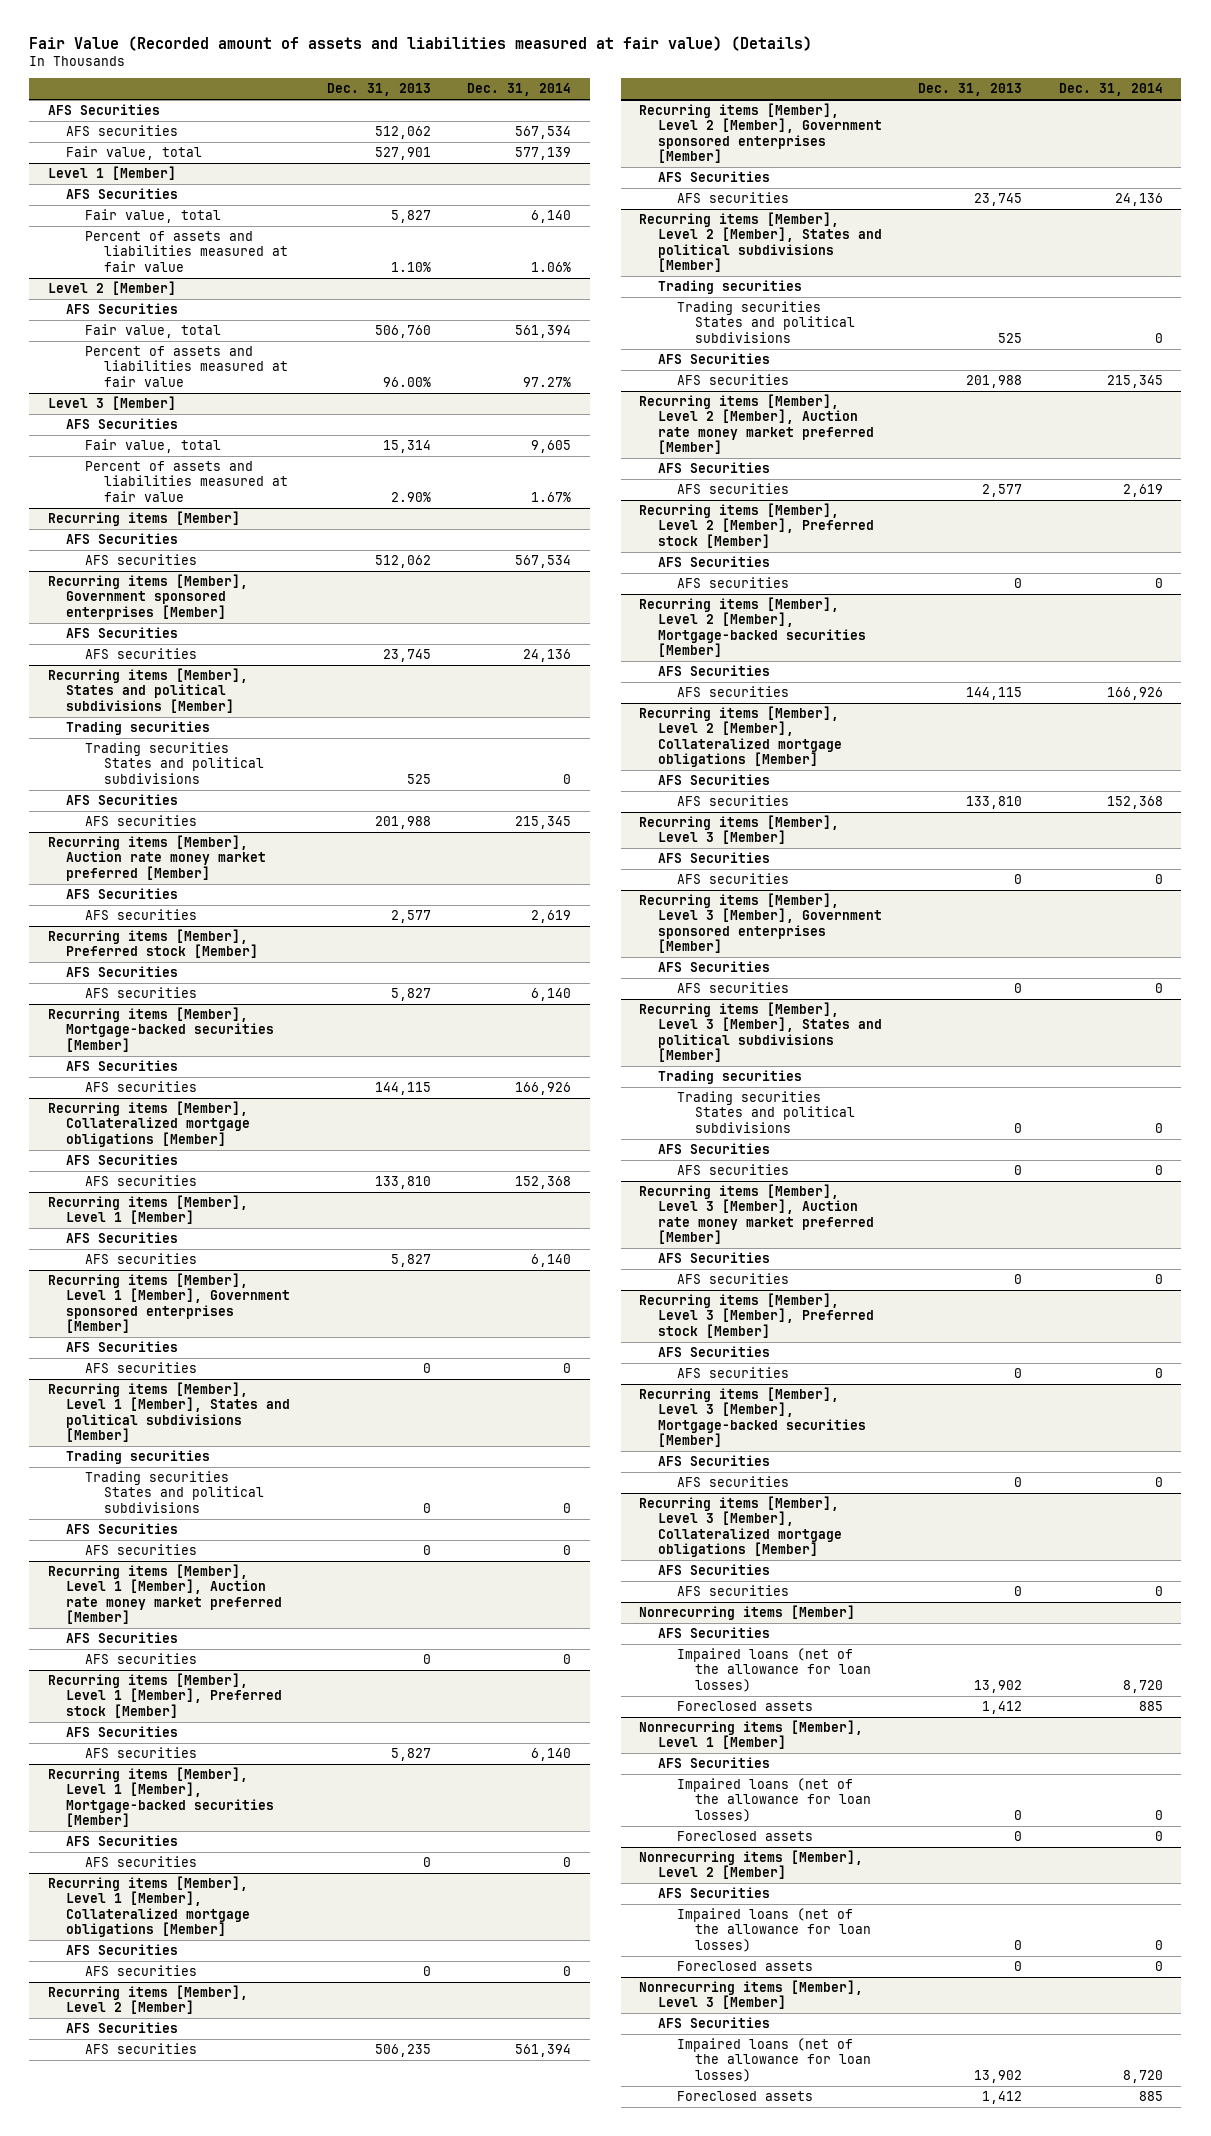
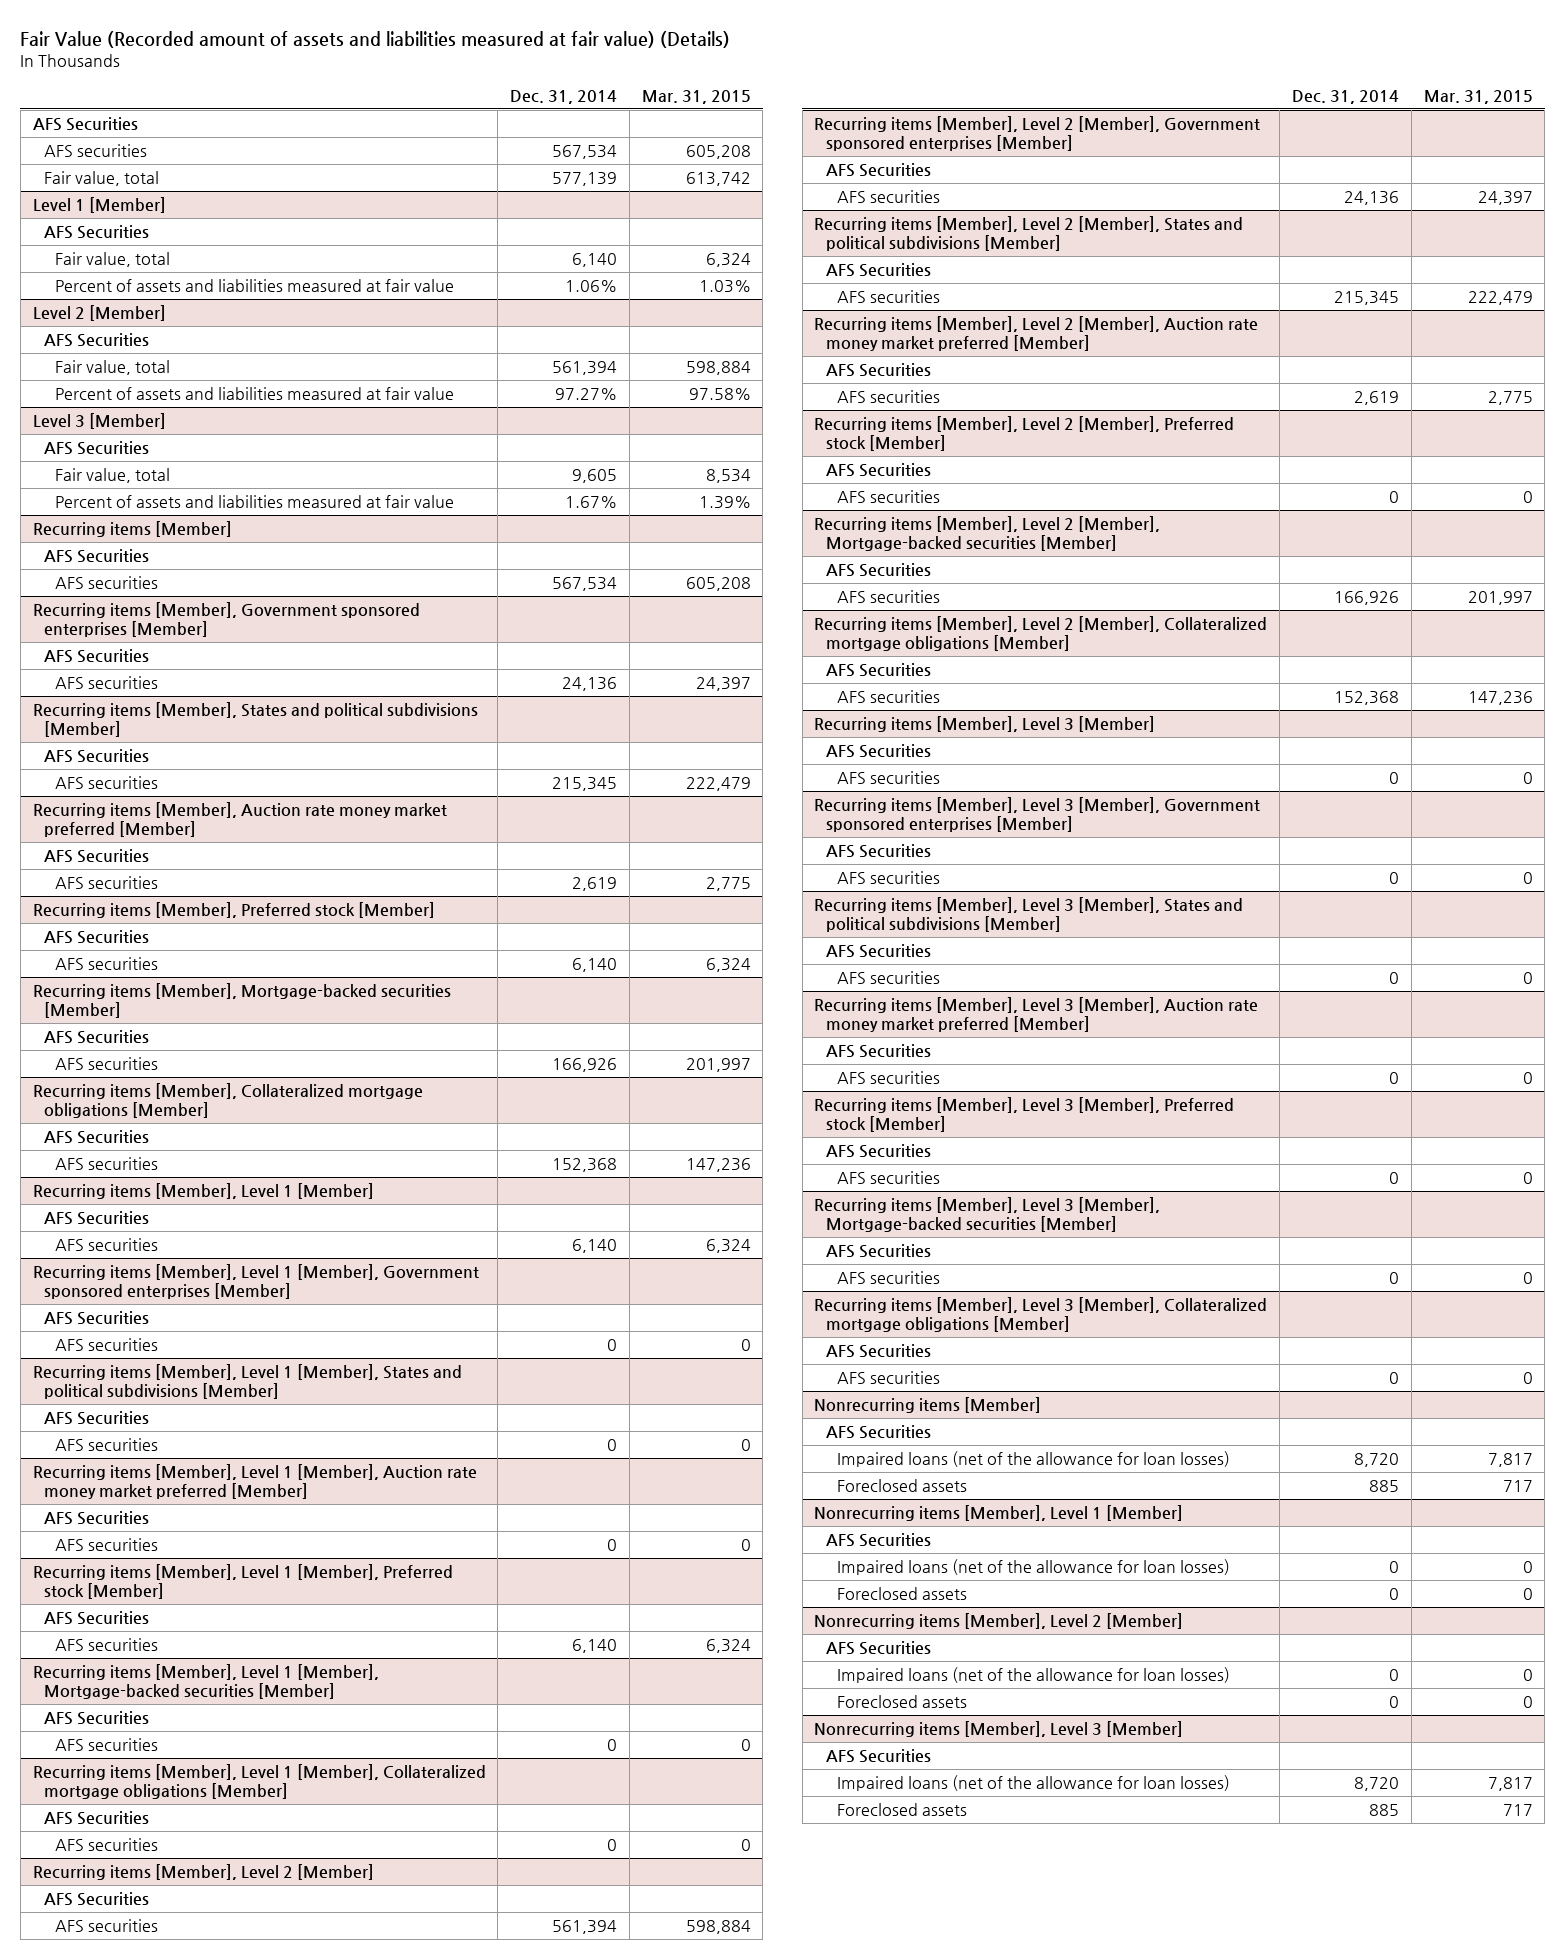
[326,83,431,97] Dec. 31, 2013 -> none
none -> [641,89,751,104] Mar. 31, 2015
[66,721,211,736] Trading securities -> none
[85,742,264,784] Trading securities States and political subdivisions -> none
[66,1450,211,1465] Trading securities -> none
[85,1471,264,1513] Trading securities States and political subdivisions -> none
[657,280,802,295] Trading securities -> none
[676,301,856,343] Trading securities States and political subdivisions -> none
[657,1070,802,1085] Trading securities -> none
[676,1091,856,1133] Trading securities States and political subdivisions -> none

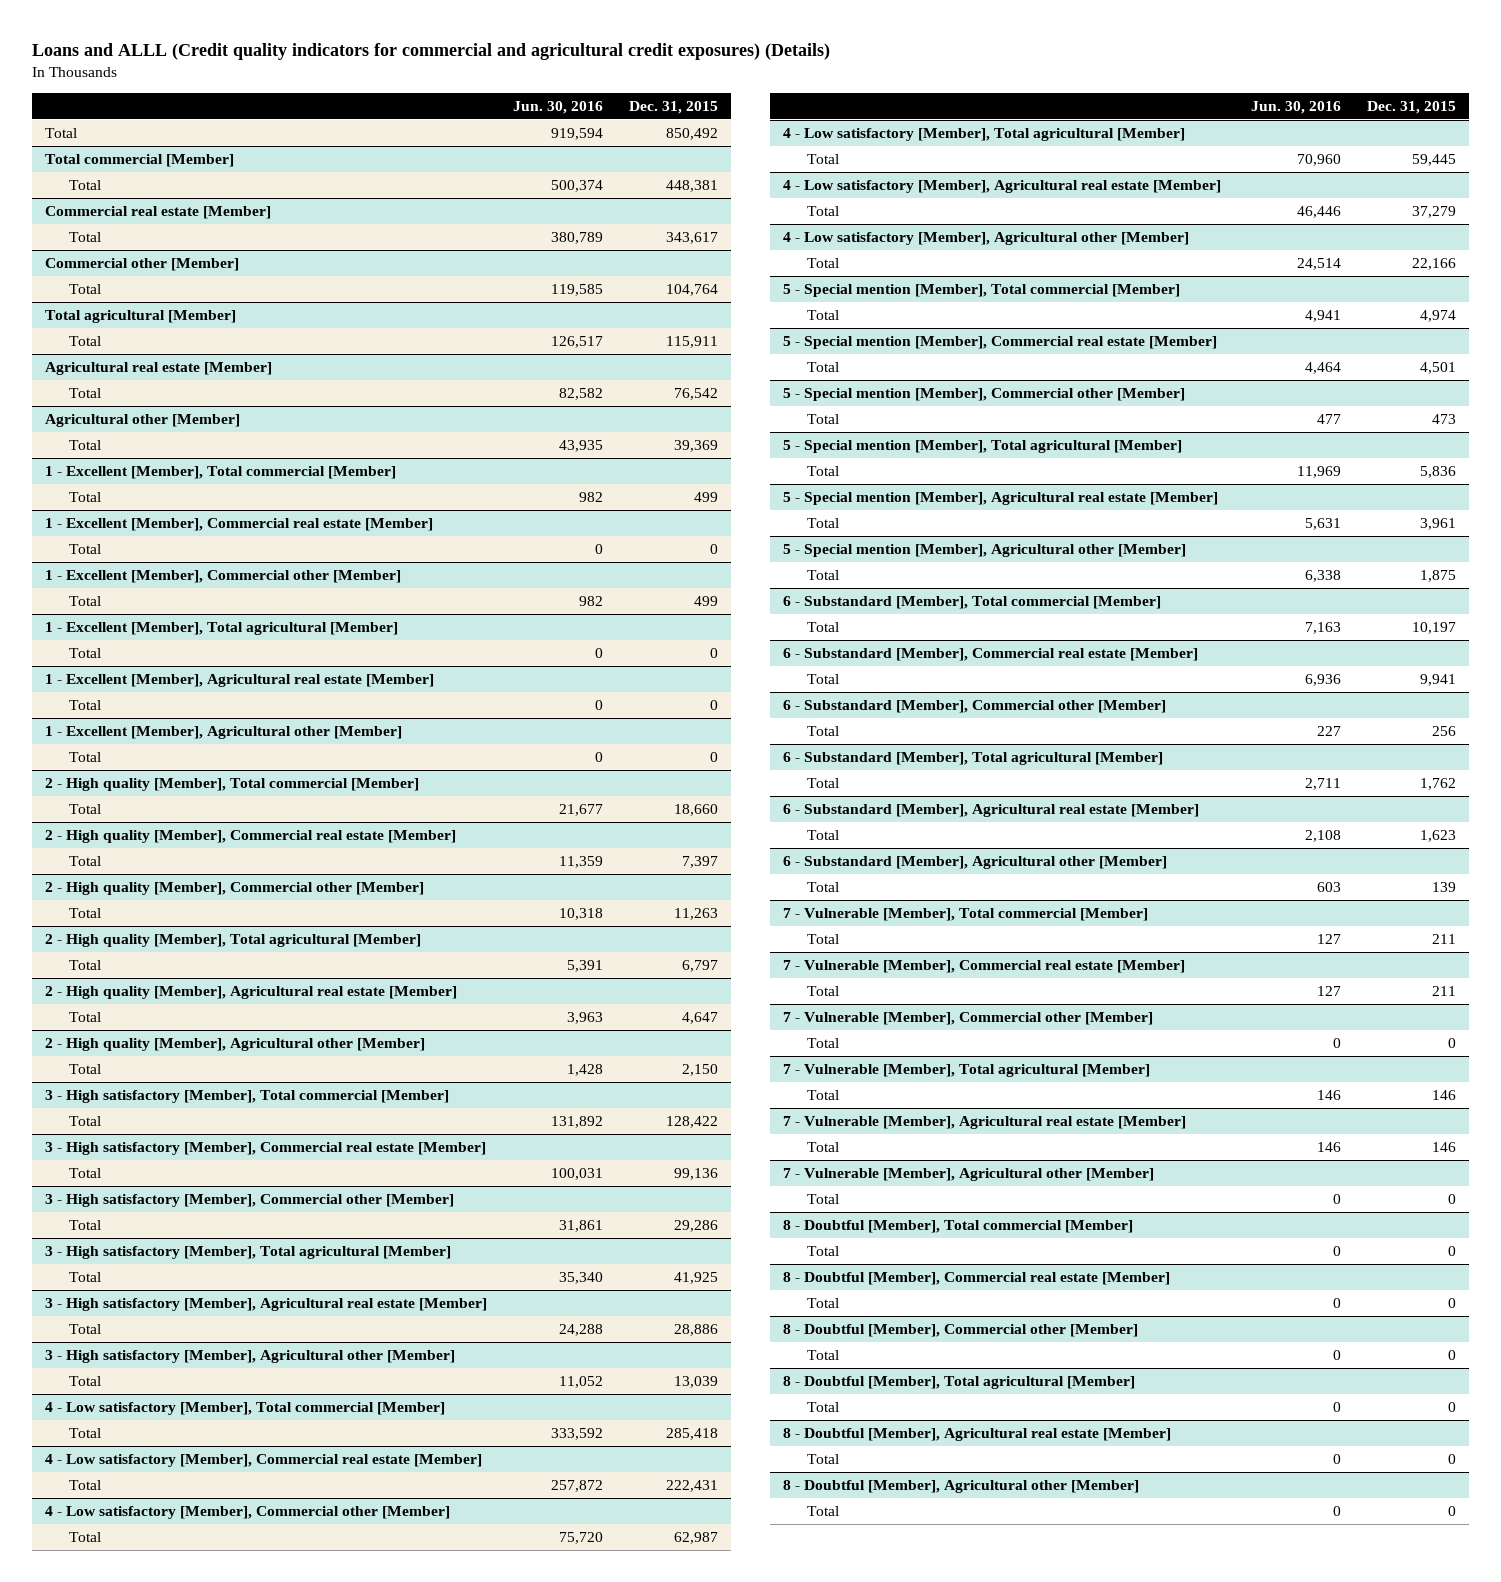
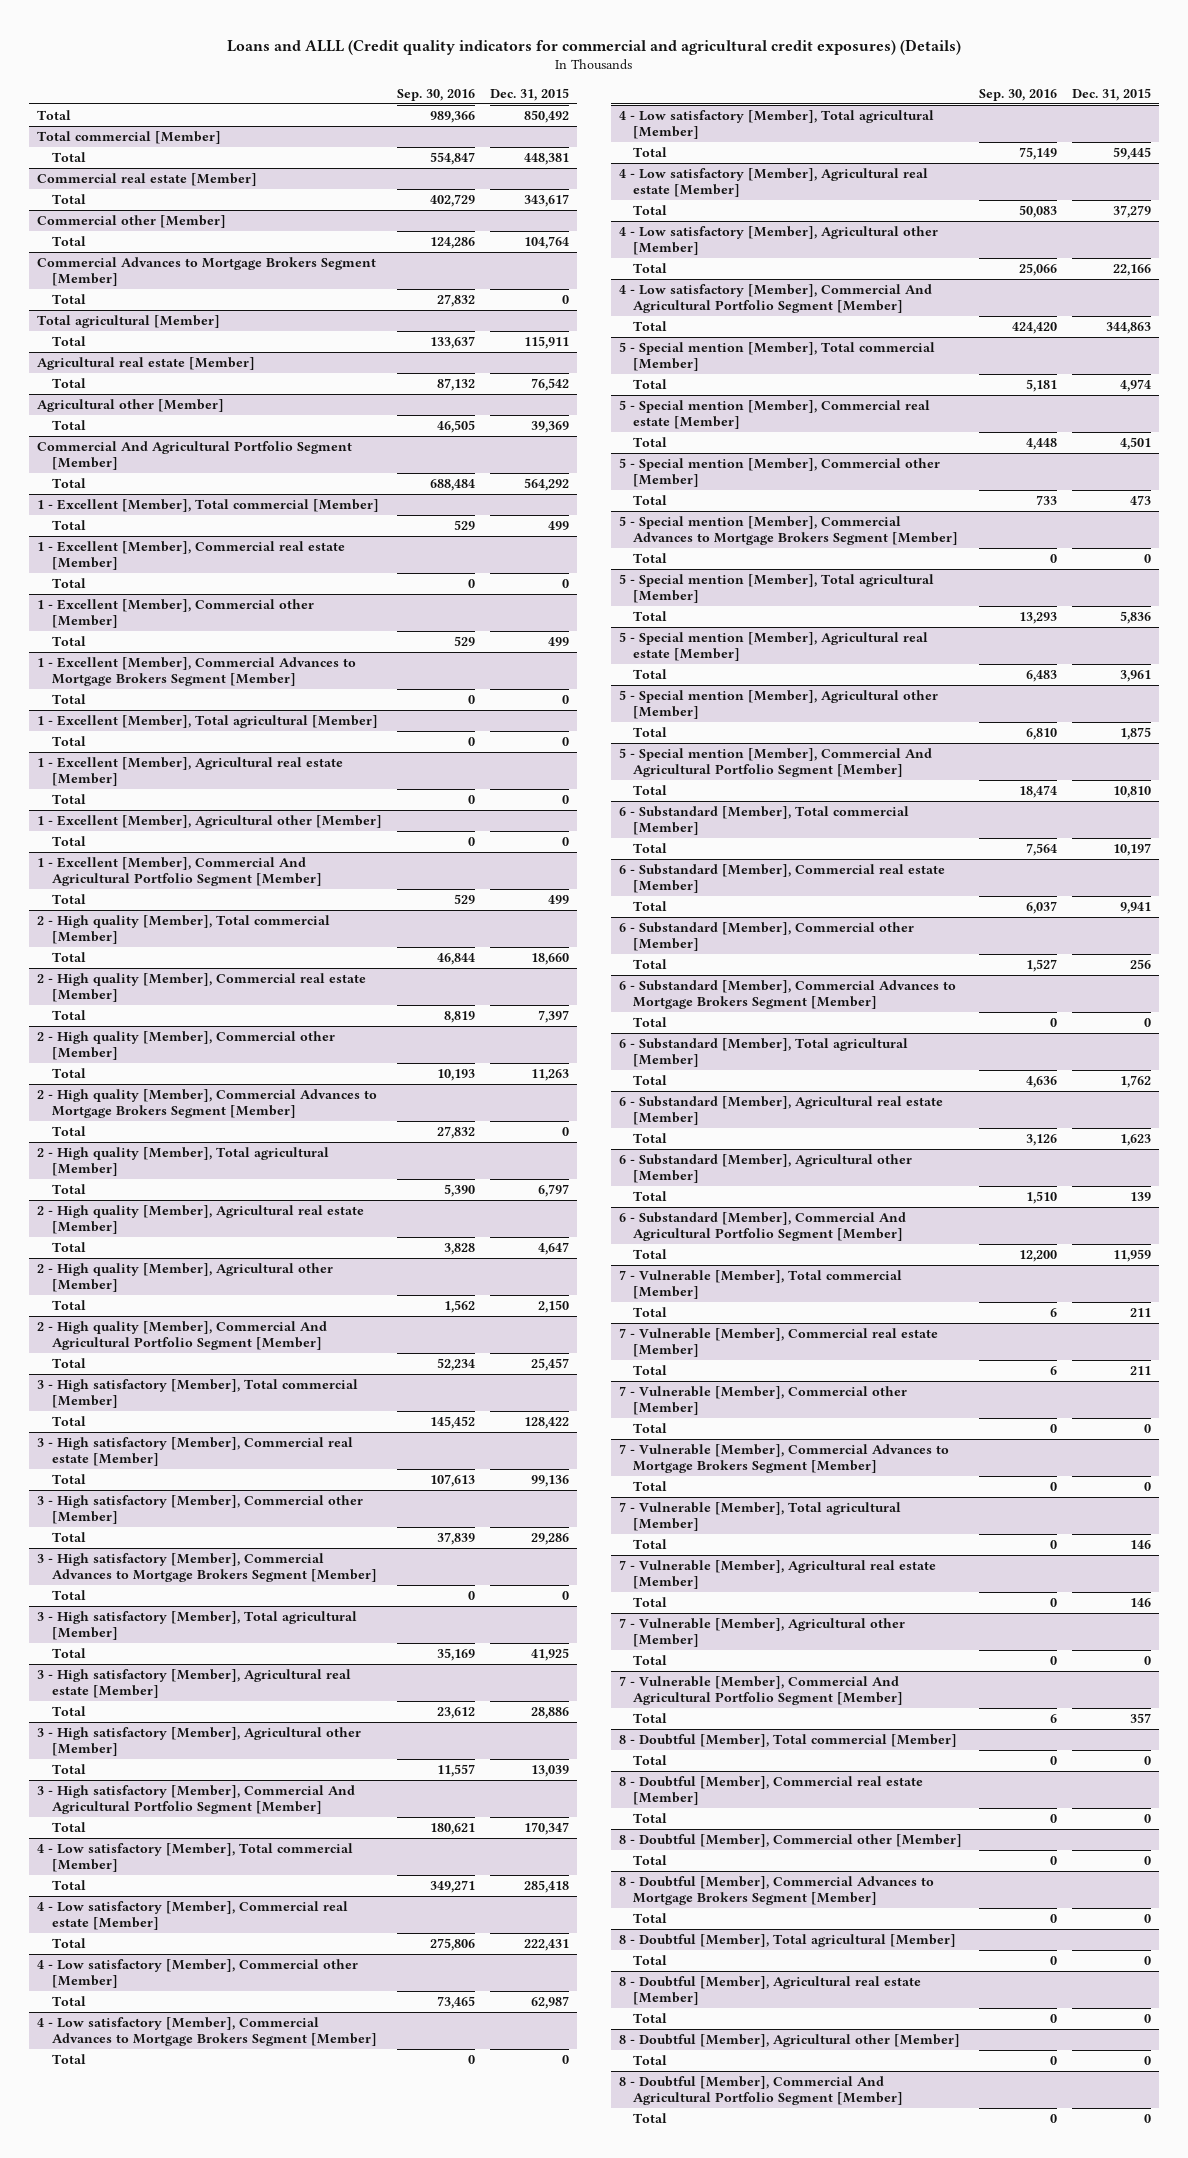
[513,100,604,114] Jun. 30, 2016 -> none
none -> [397,88,476,101] Sep. 30, 2016
none -> [36,256,376,286] Commercial Advances to Mortgage Brokers Segment [Member]
none -> [51,293,86,304] Total
none -> [36,440,352,470] Commercial And Agricultural Portfolio Segment [Member]
none -> [51,477,86,488] Total
none -> [36,656,356,686] 1 - Excellent [Member], Commercial Advances to Mortgage Brokers Segment [Member]
none -> [51,693,86,704] Total
none -> [36,856,322,886] 1 - Excellent [Member], Commercial And Agricultural Portfolio Segment [Member]
none -> [51,893,86,904] Total
none -> [36,1088,377,1118] 2 - High quality [Member], Commercial Advances to Mortgage Brokers Segment [Member]
none -> [51,1125,86,1136] Total
none -> [36,1320,327,1350] 2 - High quality [Member], Commercial And Agricultural Portfolio Segment [Member]
none -> [51,1357,86,1368] Total
none -> [36,1552,377,1582] 3 - High satisfactory [Member], Commercial Advances to Mortgage Brokers Segment [Member]
none -> [51,1589,86,1600] Total
none -> [36,1784,355,1814] 3 - High satisfactory [Member], Commercial And Agricultural Portfolio Segment [Member]
none -> [51,1821,86,1832] Total
none -> [36,2016,377,2046] 4 - Low satisfactory [Member], Commercial Advances to Mortgage Brokers Segment [Member]
none -> [51,2053,86,2064] Total
none -> [618,283,932,313] 4 - Low satisfactory [Member], Commercial And Agricultural Portfolio Segment [Member]
none -> [633,320,668,331] Total
none -> [618,515,959,545] 5 - Special mention [Member], Commercial Advances to Mortgage Brokers Segment [Member]
none -> [633,552,668,563] Total
none -> [618,747,932,777] 5 - Special mention [Member], Commercial And Agricultural Portfolio Segment [Member]
none -> [633,784,668,795] Total
none -> [618,979,956,1009] 6 - Substandard [Member], Commercial Advances to Mortgage Brokers Segment [Member]
none -> [633,1016,668,1027] Total
none -> [618,1211,906,1241] 6 - Substandard [Member], Commercial And Agricultural Portfolio Segment [Member]
none -> [633,1248,668,1259] Total
none -> [618,1443,949,1473] 7 - Vulnerable [Member], Commercial Advances to Mortgage Brokers Segment [Member]
none -> [633,1480,668,1491] Total
none -> [618,1675,904,1705] 7 - Vulnerable [Member], Commercial And Agricultural Portfolio Segment [Member]
none -> [633,1712,668,1723] Total
none -> [618,1875,934,1905] 8 - Doubtful [Member], Commercial Advances to Mortgage Brokers Segment [Member]
none -> [633,1912,668,1923] Total
none -> [618,2075,904,2105] 8 - Doubtful [Member], Commercial And Agricultural Portfolio Segment [Member]
none -> [633,2112,668,2123] Total

